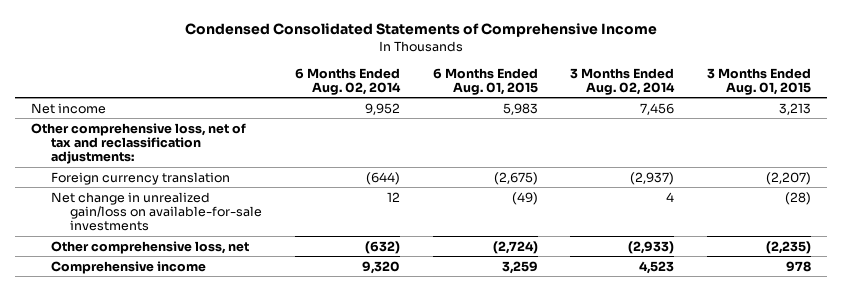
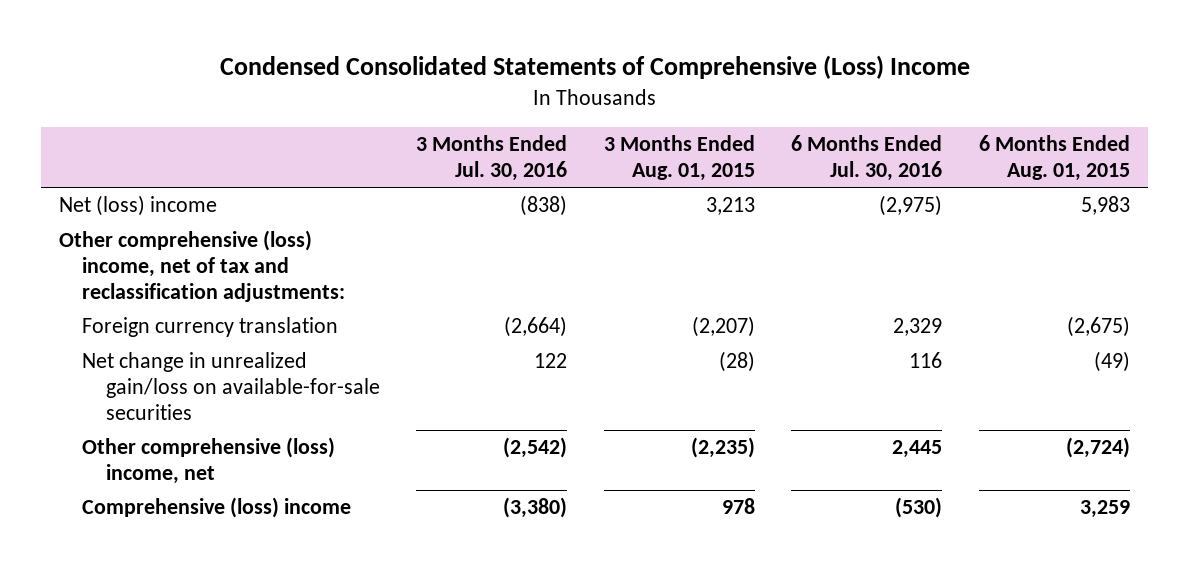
[185,23,658,38] Condensed Consolidated Statements of Comprehensive Income -> [219,55,970,80] Condensed Consolidated Statements of Comprehensive (Loss) Income
[294,67,401,95] 6 Months Ended Aug. 02, 2014 -> none
[570,67,676,95] 3 Months Ended Aug. 02, 2014 -> none
none -> [416,135,568,182] 3 Months Ended Jul. 30, 2016
none -> [791,135,943,182] 6 Months Ended Jul. 30, 2016
[31,102,107,114] Net income -> [59,195,218,217] Net (loss) income
[31,122,247,165] Other comprehensive loss, net of tax and reclassification adjustments: -> [59,230,346,302] Other comprehensive (loss) income, net of tax and reclassification adjustments:
[50,191,263,232] Net change in unrealized gain/loss on available-for-sale investments -> [82,352,380,420] Net change in unrealized gain/loss on available-for-sale securities
[50,240,249,254] Other comprehensive loss, net -> [82,437,336,485] Other comprehensive (loss) income, net
[50,260,206,274] Comprehensive income -> [82,497,352,519] Comprehensive (loss) income

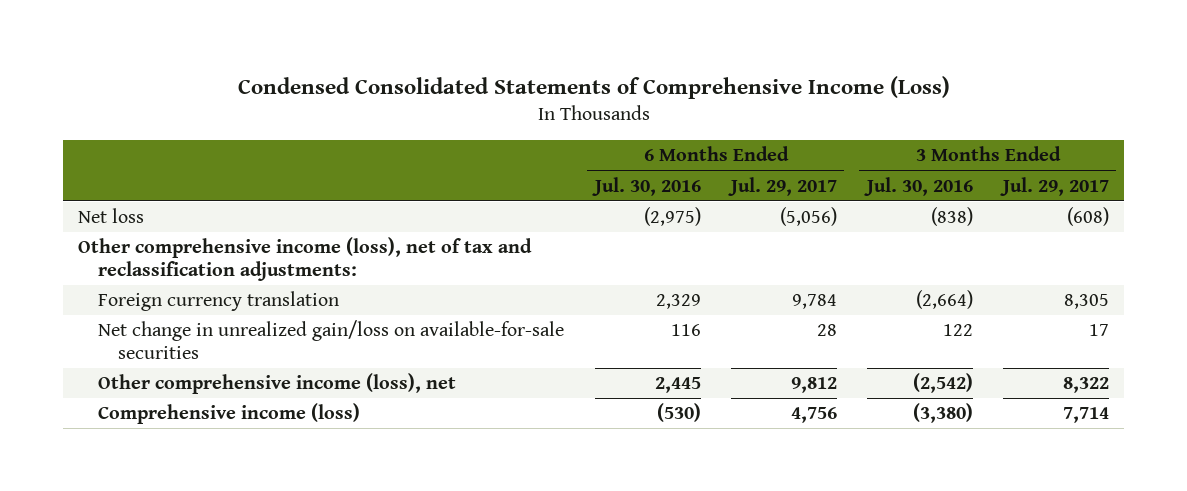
[219,55,970,80] Condensed Consolidated Statements of Comprehensive (Loss) Income -> [237,75,950,99] Condensed Consolidated Statements of Comprehensive Income (Loss)
[603,135,755,182] 3 Months Ended Aug. 01, 2015 -> none
[979,135,1131,182] 6 Months Ended Aug. 01, 2015 -> none
none -> [727,176,837,196] Jul. 29, 2017
none -> [999,176,1109,196] Jul. 29, 2017
[59,195,218,217] Net (loss) income -> [78,208,145,224] Net loss
[59,230,346,302] Other comprehensive (loss) income, net of tax and reclassification adjustments: -> [78,237,533,282] Other comprehensive income (loss), net of tax and reclassification adjustments:
[82,437,336,485] Other comprehensive (loss) income, net -> [98,373,457,395] Other comprehensive income (loss), net
[82,497,352,519] Comprehensive (loss) income -> [98,403,361,425] Comprehensive income (loss)

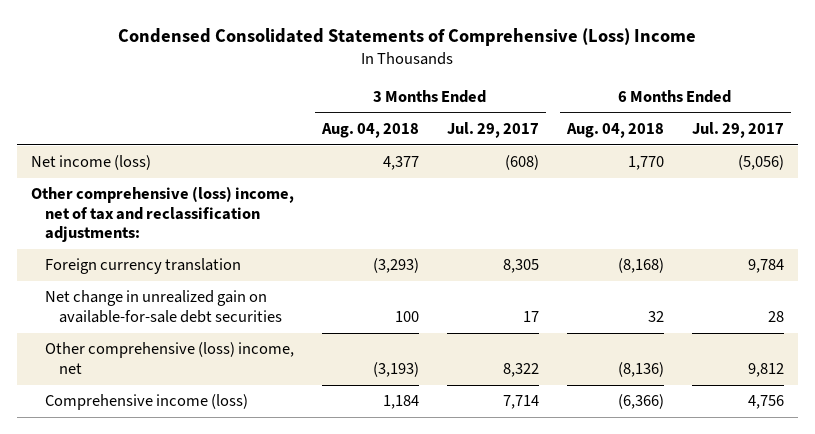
[237,75,950,99] Condensed Consolidated Statements of Comprehensive Income (Loss) -> [118,28,697,47] Condensed Consolidated Statements of Comprehensive (Loss) Income
[591,176,701,196] Jul. 30, 2016 -> none
[863,176,973,196] Jul. 30, 2016 -> none
none -> [320,123,419,139] Aug. 04, 2018
none -> [565,123,664,139] Aug. 04, 2018
[78,208,145,224] Net loss -> [31,155,152,171] Net income (loss)
[78,237,533,282] Other comprehensive income (loss), net of tax and reclassification adjustments: -> [31,186,295,243] Other comprehensive (loss) income, net of tax and reclassification adjustments:
[98,320,565,360] Net change in unrealized gain/loss on available-for-sale securities -> [45,290,283,323] Net change in unrealized gain on available-for-sale debt securities
[98,373,457,395] Other comprehensive income (loss), net -> [45,342,295,374] Other comprehensive (loss) income, net

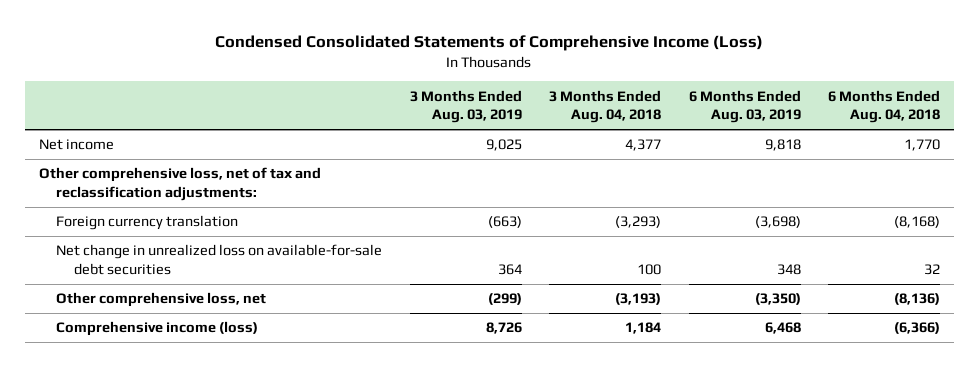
[118,28,697,47] Condensed Consolidated Statements of Comprehensive (Loss) Income -> [215,35,764,52] Condensed Consolidated Statements of Comprehensive Income (Loss)
[446,122,539,139] Jul. 29, 2017 -> none
[691,122,784,139] Jul. 29, 2017 -> none
none -> [409,89,522,124] 3 Months Ended Aug. 03, 2019
none -> [688,89,801,124] 6 Months Ended Aug. 03, 2019
[31,155,152,171] Net income (loss) -> [38,139,114,151] Net income
[31,186,295,243] Other comprehensive (loss) income, net of tax and reclassification adjustments: -> [38,167,321,201] Other comprehensive loss, net of tax and reclassification adjustments:
[45,290,283,323] Net change in unrealized gain on available-for-sale debt securities -> [56,244,383,275] Net change in unrealized loss on available-for-sale debt securities
[45,342,295,374] Other comprehensive (loss) income, net -> [56,292,267,308] Other comprehensive loss, net

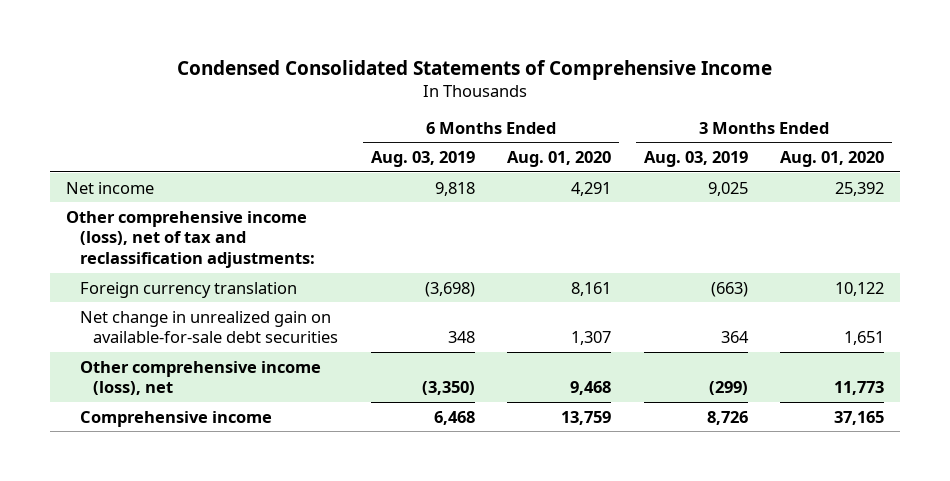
[215,35,764,52] Condensed Consolidated Statements of Comprehensive Income (Loss) -> [177,59,773,80] Condensed Consolidated Statements of Comprehensive Income
[549,89,662,124] 3 Months Ended Aug. 04, 2018 -> none
[828,89,941,124] 6 Months Ended Aug. 04, 2018 -> none
none -> [507,151,612,168] Aug. 01, 2020
none -> [780,151,885,168] Aug. 01, 2020
[38,167,321,201] Other comprehensive loss, net of tax and reclassification adjustments: -> [65,210,315,269] Other comprehensive income (loss), net of tax and reclassification adjustments:
[56,244,383,275] Net change in unrealized loss on available-for-sale debt securities -> [79,310,339,344] Net change in unrealized gain on available-for-sale debt securities
[56,292,267,308] Other comprehensive loss, net -> [79,360,321,396] Other comprehensive income (loss), net
[56,321,259,337] Comprehensive income (loss) -> [79,410,272,427] Comprehensive income

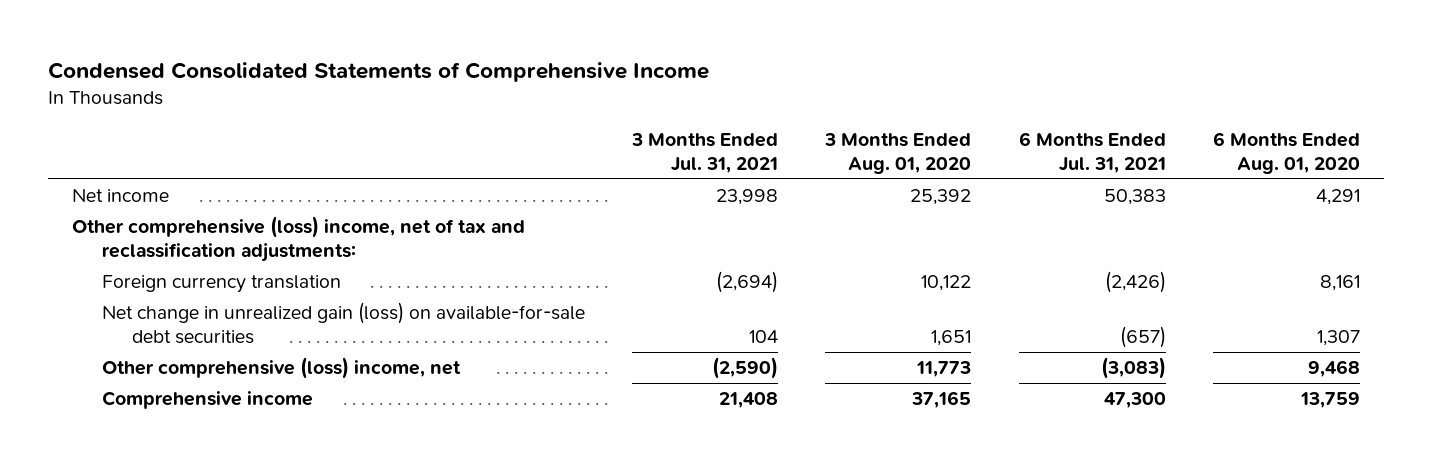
[370,151,475,168] Aug. 03, 2019 -> none
[643,151,748,168] Aug. 03, 2019 -> none
none -> [630,132,778,173] 3 Months Ended Jul. 31, 2021
none -> [1018,131,1166,173] 6 Months Ended Jul. 31, 2021
[65,210,315,269] Other comprehensive income (loss), net of tax and reclassification adjustments: -> [71,216,525,263] Other comprehensive (loss) income, net of tax and reclassification adjustments:
[79,310,339,344] Net change in unrealized gain on available-for-sale debt securities -> [101,302,585,345] Net change in unrealized gain (loss) on available-for-sale debt securities
[79,360,321,396] Other comprehensive income (loss), net -> [101,357,461,380] Other comprehensive (loss) income, net

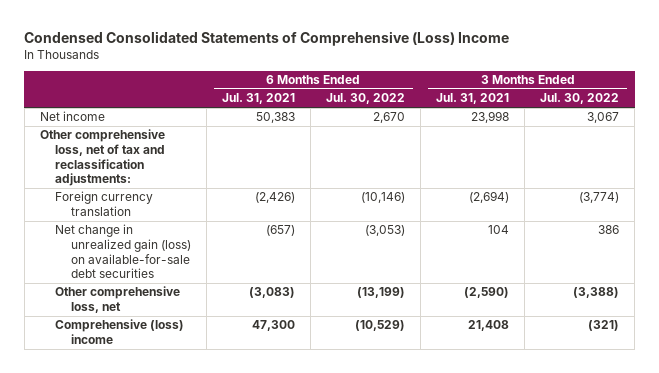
[47,62,709,83] Condensed Consolidated Statements of Comprehensive Income -> [24,30,510,46] Condensed Consolidated Statements of Comprehensive (Loss) Income
[824,132,972,174] 3 Months Ended Aug. 01, 2020 -> none
[1213,131,1361,174] 6 Months Ended Aug. 01, 2020 -> none
none -> [325,93,405,105] Jul. 30, 2022
none -> [540,93,620,105] Jul. 30, 2022
[71,216,525,263] Other comprehensive (loss) income, net of tax and reclassification adjustments: -> [39,129,166,187] Other comprehensive loss, net of tax and reclassification adjustments:
[101,357,461,380] Other comprehensive (loss) income, net -> [55,286,181,313] Other comprehensive loss, net
[101,391,313,410] Comprehensive income -> [55,319,185,344] Comprehensive (loss) income

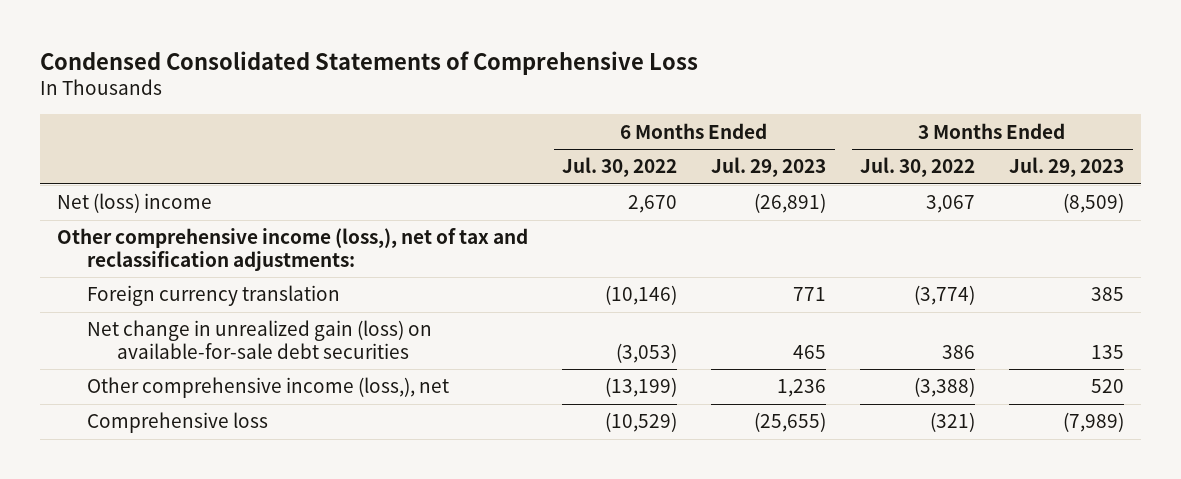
[24,30,510,46] Condensed Consolidated Statements of Comprehensive (Loss) Income -> [40,50,699,75] Condensed Consolidated Statements of Comprehensive Loss
[221,93,295,105] Jul. 31, 2021 -> none
[435,93,509,105] Jul. 31, 2021 -> none
none -> [711,157,827,178] Jul. 29, 2023
none -> [1009,157,1125,178] Jul. 29, 2023
[39,111,105,122] Net income -> [57,193,213,214] Net (loss) income
[39,129,166,187] Other comprehensive loss, net of tax and reclassification adjustments: -> [57,228,529,271] Other comprehensive income (loss,), net of tax and reclassification adjustments:
[55,286,181,313] Other comprehensive loss, net -> [86,377,449,399] Other comprehensive income (loss,), net
[55,319,185,344] Comprehensive (loss) income -> [86,412,268,434] Comprehensive loss

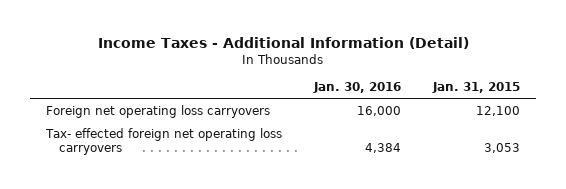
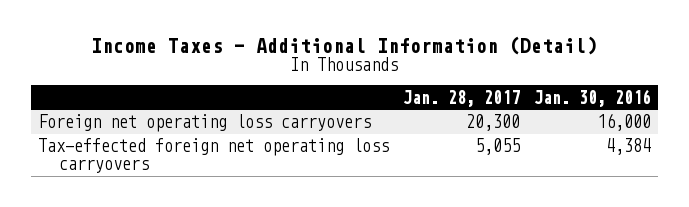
[431,82,520,94] Jan. 31, 2015 -> none
none -> [402,89,520,107] Jan. 28, 2017
[44,127,282,156] Tax- effected foreign net operating loss carryovers -> [37,138,389,174] Tax-effected foreign net operating loss carryovers

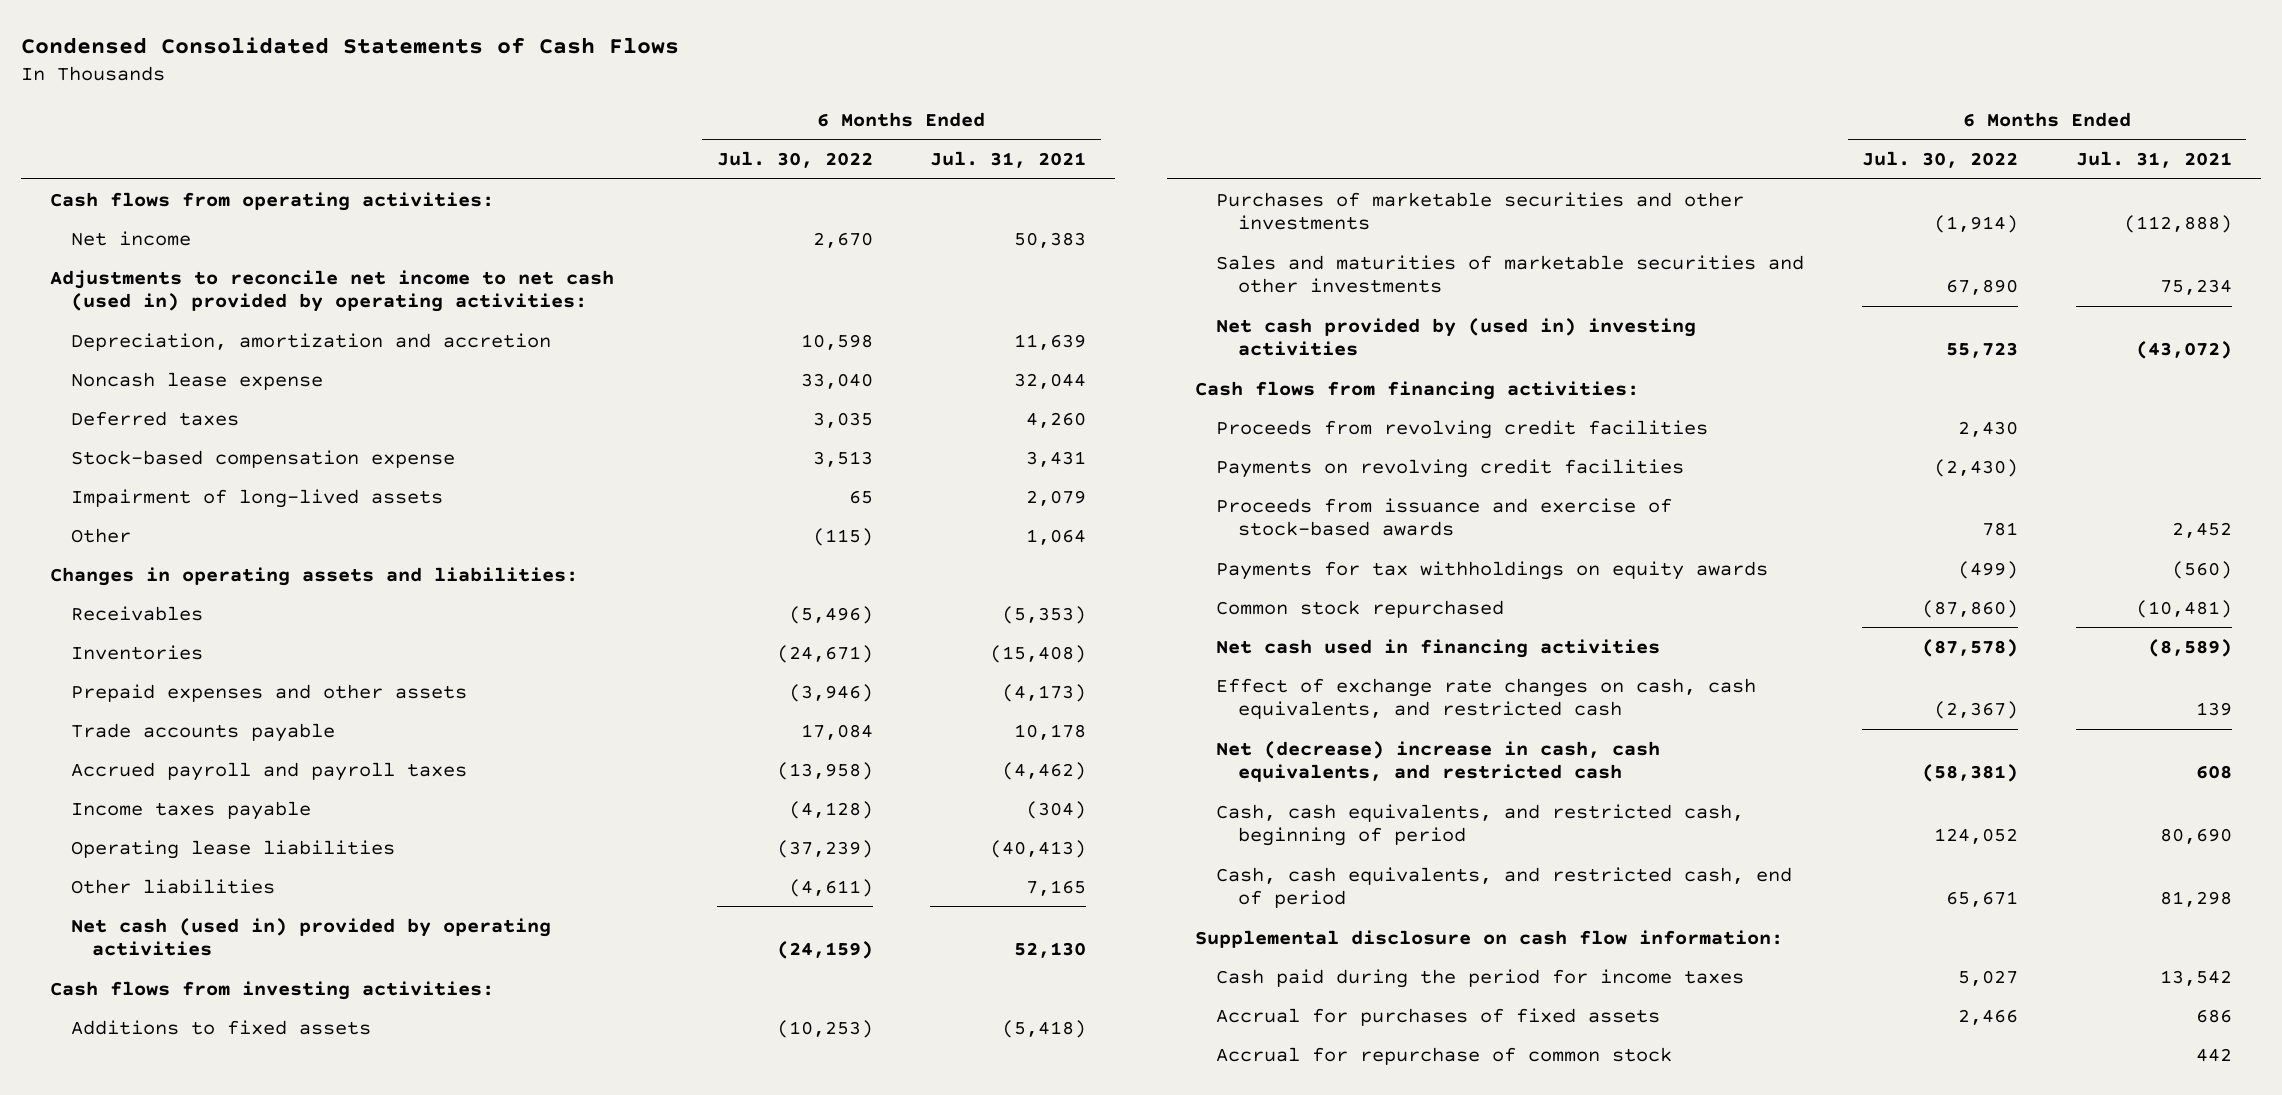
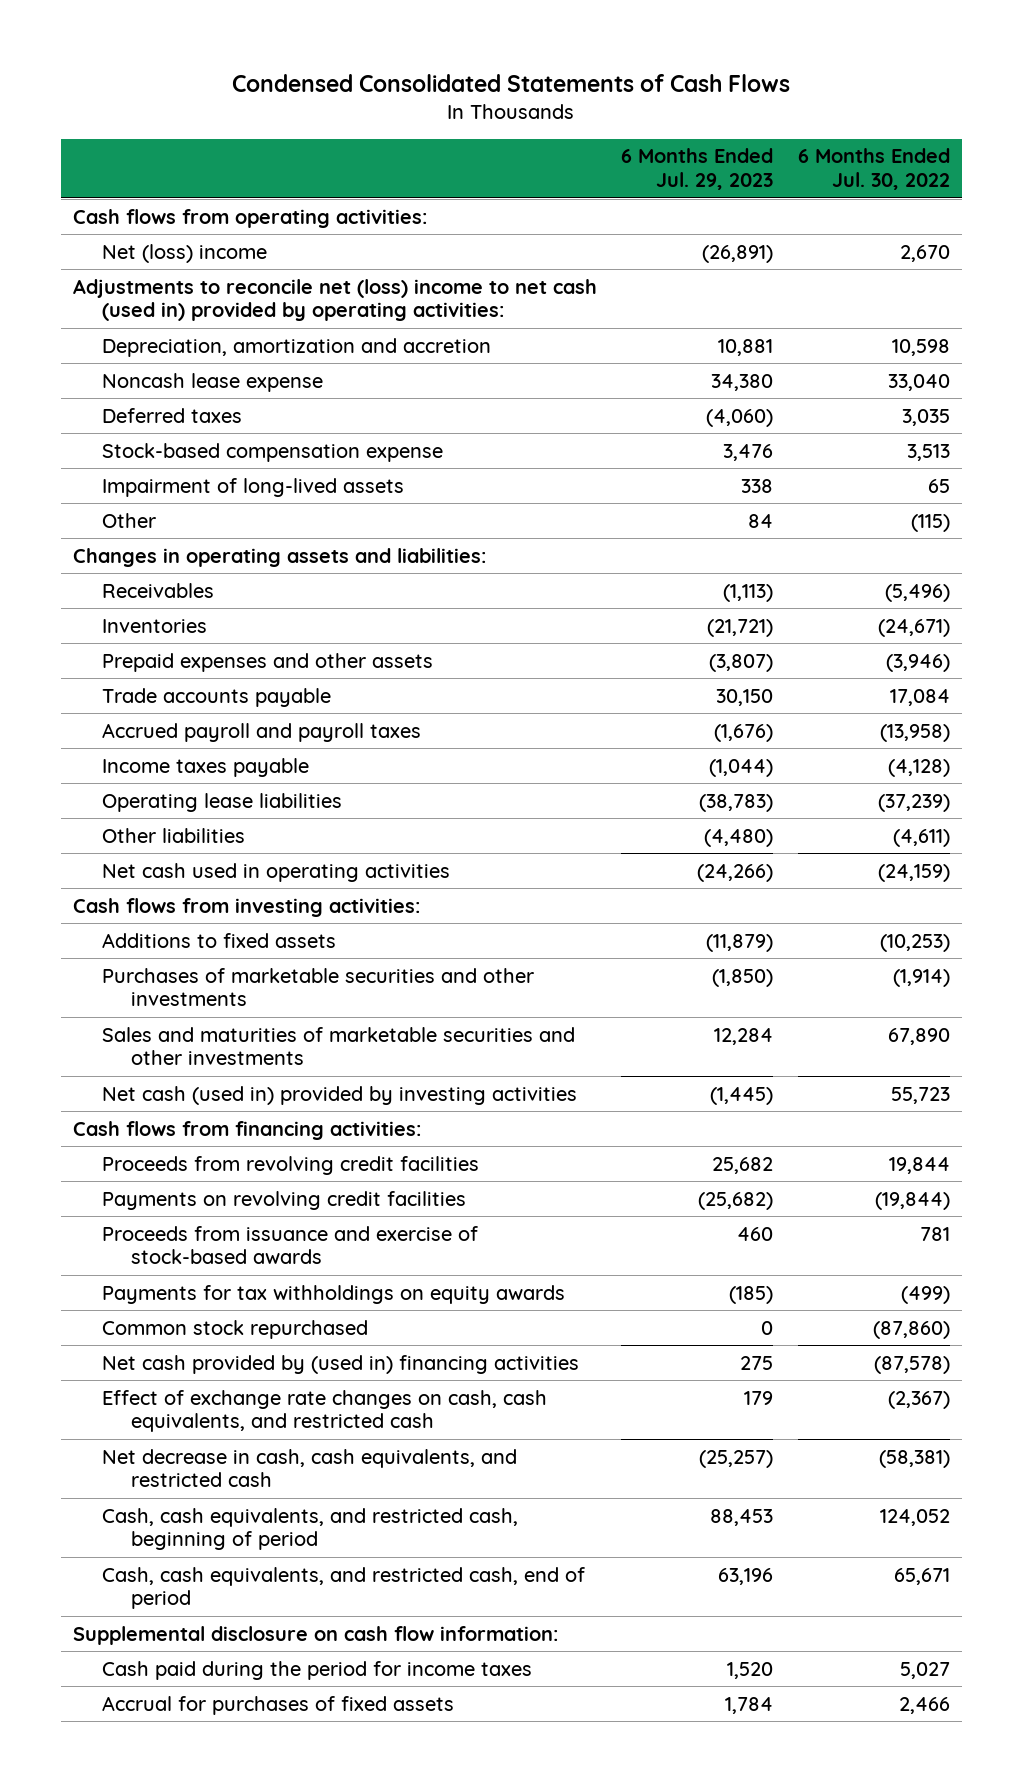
[930,151,1087,169] Jul. 31, 2021 -> none
none -> [621,148,774,191] 6 Months Ended Jul. 29, 2023
[70,230,191,246] Net income -> [102,243,268,263] Net (loss) income
[49,269,614,313] Adjustments to reconcile net income to net cash (used in) provided by operating activities: -> [73,278,598,322] Adjustments to reconcile net (loss) income to net cash (used in) provided by operating activities:
[70,917,551,957] Net cash (used in) provided by operating activities -> [102,862,451,882] Net cash used in operating activities
[1216,317,1697,357] Net cash provided by (used in) investing activities -> [102,1085,578,1105] Net cash (used in) provided by investing activities
[1958,420,2019,437] 2,430 -> [888,1156,950,1174] 19,844
[1934,458,2019,477] (2,430) -> [874,1191,950,1210] (19,844)
[1216,638,1661,658] Net cash used in financing activities -> [102,1354,580,1374] Net cash provided by (used in) financing activities
[1216,740,1661,783] Net (decrease) increase in cash, cash equivalents, and restricted cash -> [102,1448,518,1488] Net decrease in cash, cash equivalents, and restricted cash
[1216,1046,1673,1065] Accrual for repurchase of common stock -> none

